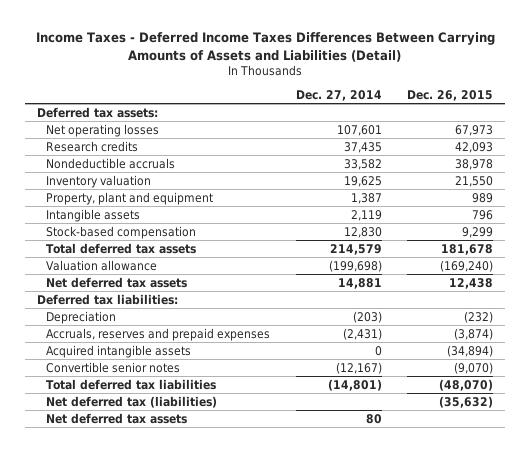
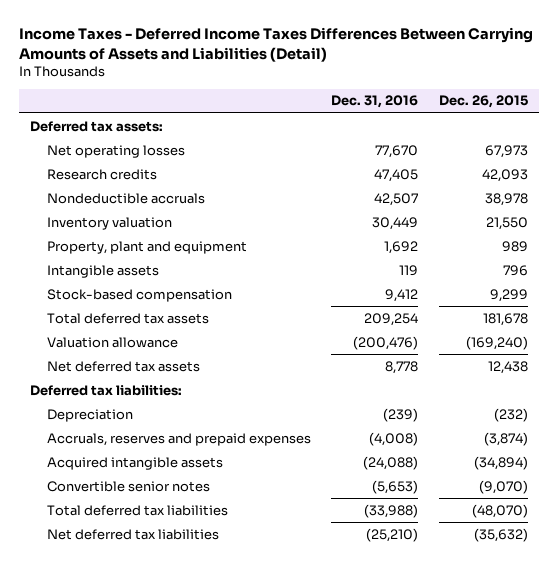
[295,89,382,101] Dec. 27, 2014 -> none
none -> [331,95,419,109] Dec. 31, 2016
[46,412,188,424] Net deferred tax assets -> none
[46,395,218,408] Net deferred tax (liabilities) -> [46,528,219,540] Net deferred tax liabilities

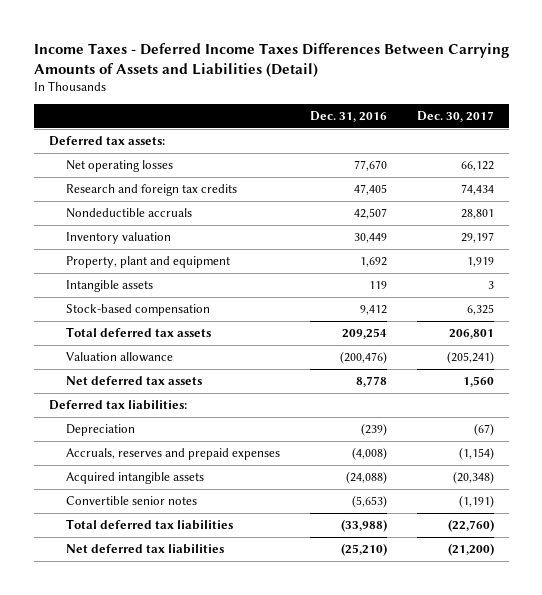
[439,95,529,109] Dec. 26, 2015 -> none
none -> [416,110,494,122] Dec. 30, 2017
[46,168,157,180] Research credits -> [65,184,237,197] Research and foreign tax credits

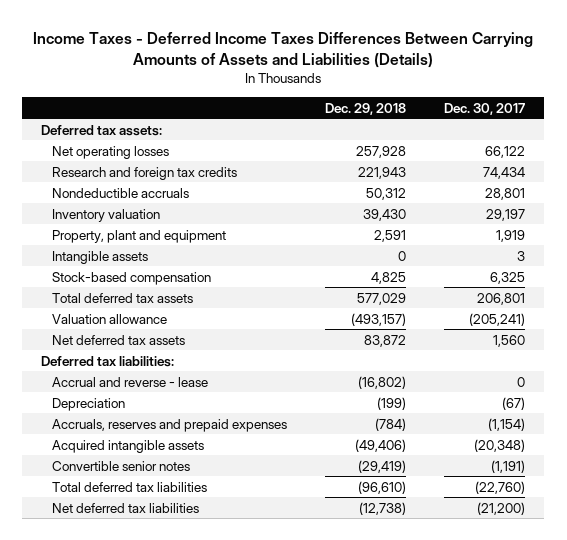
[33,42,509,78] Income Taxes - Deferred Income Taxes Differences Between Carrying Amounts of Assets and Liabilities (Detail) -> [33,31,534,68] Income Taxes - Deferred Income Taxes Differences Between Carrying Amounts of Assets and Liabilities (Details)
[309,110,387,122] Dec. 31, 2016 -> none
none -> [325,102,407,115] Dec. 29, 2018
none -> [52,376,209,387] Accrual and reverse - lease

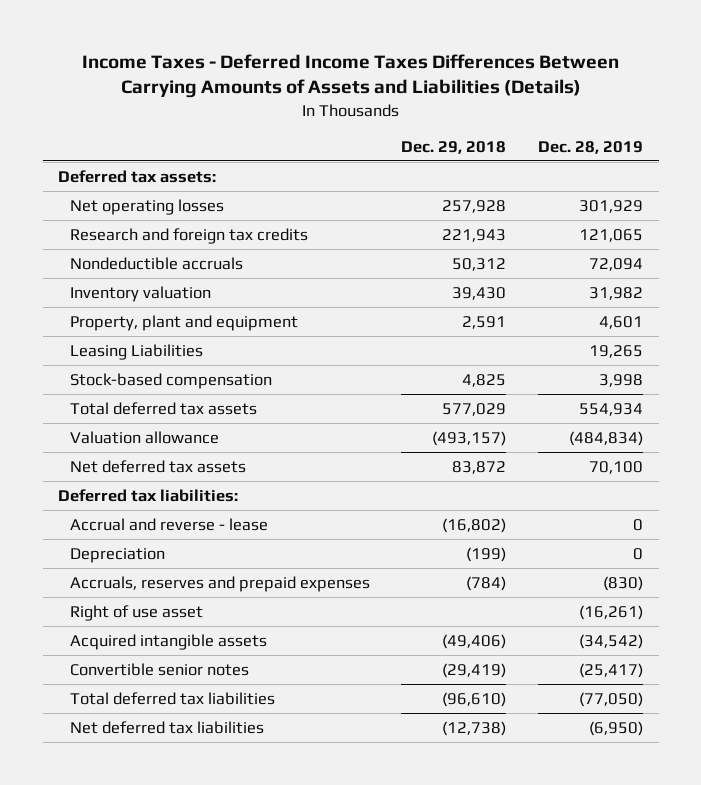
[444,102,526,115] Dec. 30, 2017 -> none
none -> [537,140,643,154] Dec. 28, 2019
[52,250,149,264] Intangible assets -> none
none -> [70,343,204,360] Leasing Liabilities
none -> [70,604,204,621] Right of use asset

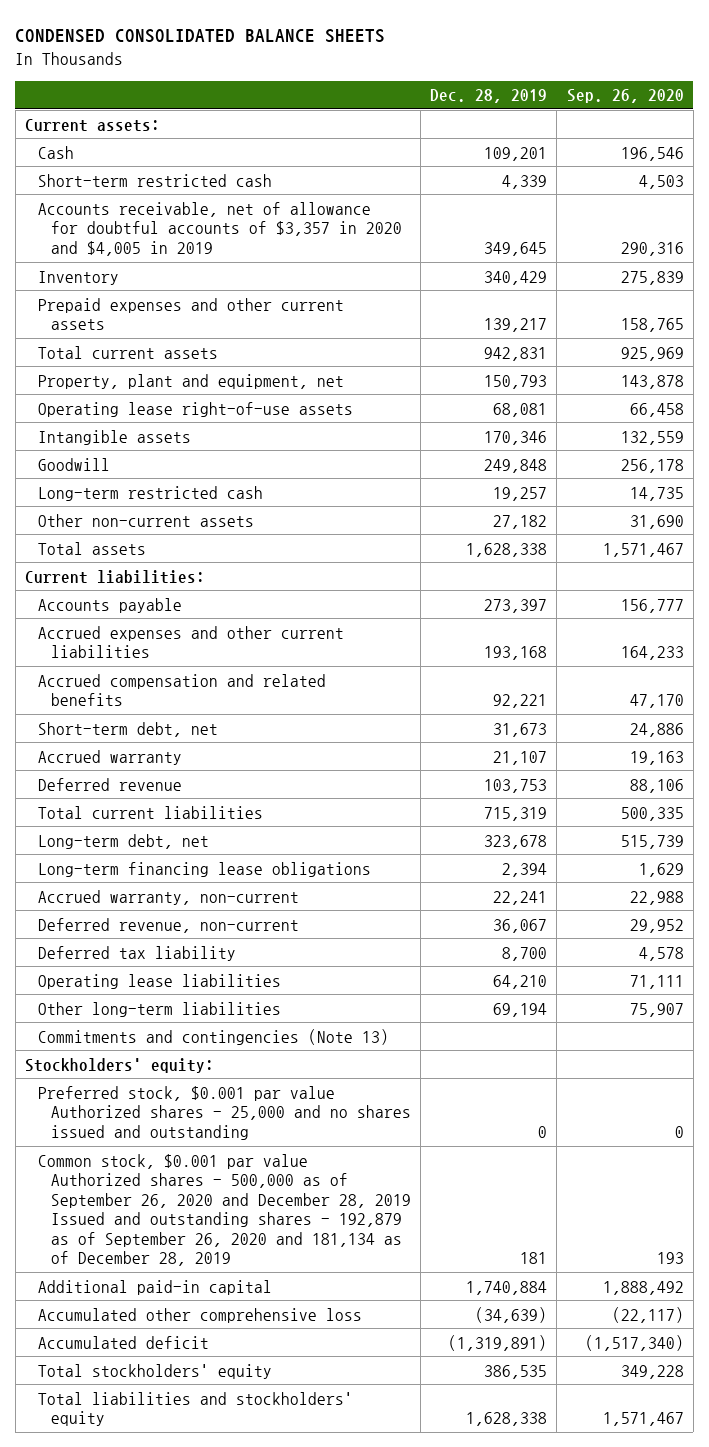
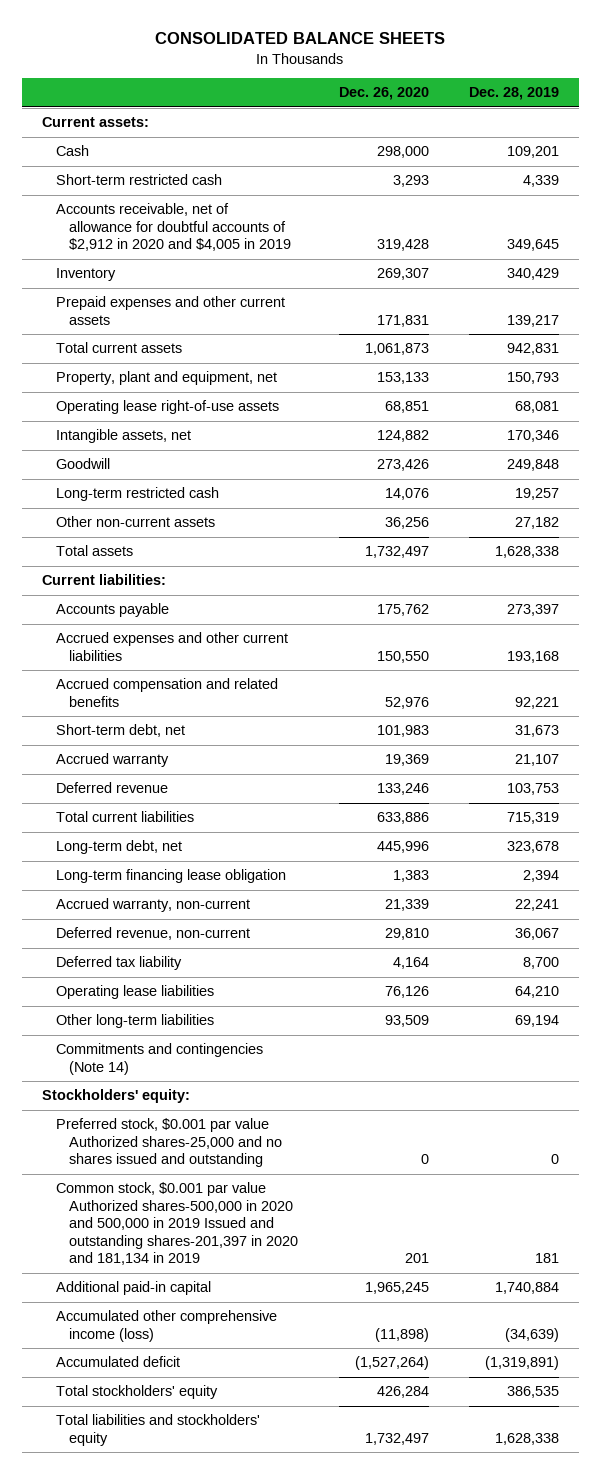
[15,29,386,44] CONDENSED CONSOLIDATED BALANCE SHEETS -> [155,32,446,45] CONSOLIDATED BALANCE SHEETS
[566,89,684,104] Sep. 26, 2020 -> none
none -> [338,87,429,101] Dec. 26, 2020
[38,201,402,256] Accounts receivable, net of allowance for doubtful accounts of $3,357 in 2020 and $4,005 in 2019 -> [55,203,292,252] Accounts receivable, net of allowance for doubtful accounts of $2,912 in 2020 and $4,005 in 2019
[38,429,192,445] Intangible assets -> [55,429,191,444] Intangible assets, net
[38,861,372,877] Long-term financing lease obligations -> [55,869,286,884] Long-term financing lease obligation
[38,1028,390,1045] Commitments and contingencies (Note 13) -> [55,1043,263,1075] Commitments and contingencies (Note 14)
[38,1085,411,1140] Preferred stock, $0.001 par value Authorized shares - 25,000 and no shares issued and outstanding -> [55,1118,283,1168] Preferred stock, $0.001 par value Authorized shares-25,000 and no shares issued and outstanding
[38,1153,411,1267] Common stock, $0.001 par value Authorized shares - 500,000 as of September 26, 2020 and December 28, 2019 Issued and outstanding shares - 192,879 as of September 26, 2020 and 181,134 as of December 28, 2019 -> [55,1182,299,1266] Common stock, $0.001 par value Authorized shares-500,000 in 2020 and 500,000 in 2019 Issued and outstanding shares-201,397 in 2020 and 181,134 in 2019
[38,1307,363,1323] Accumulated other comprehensive loss -> [55,1310,277,1342] Accumulated other comprehensive income (loss)

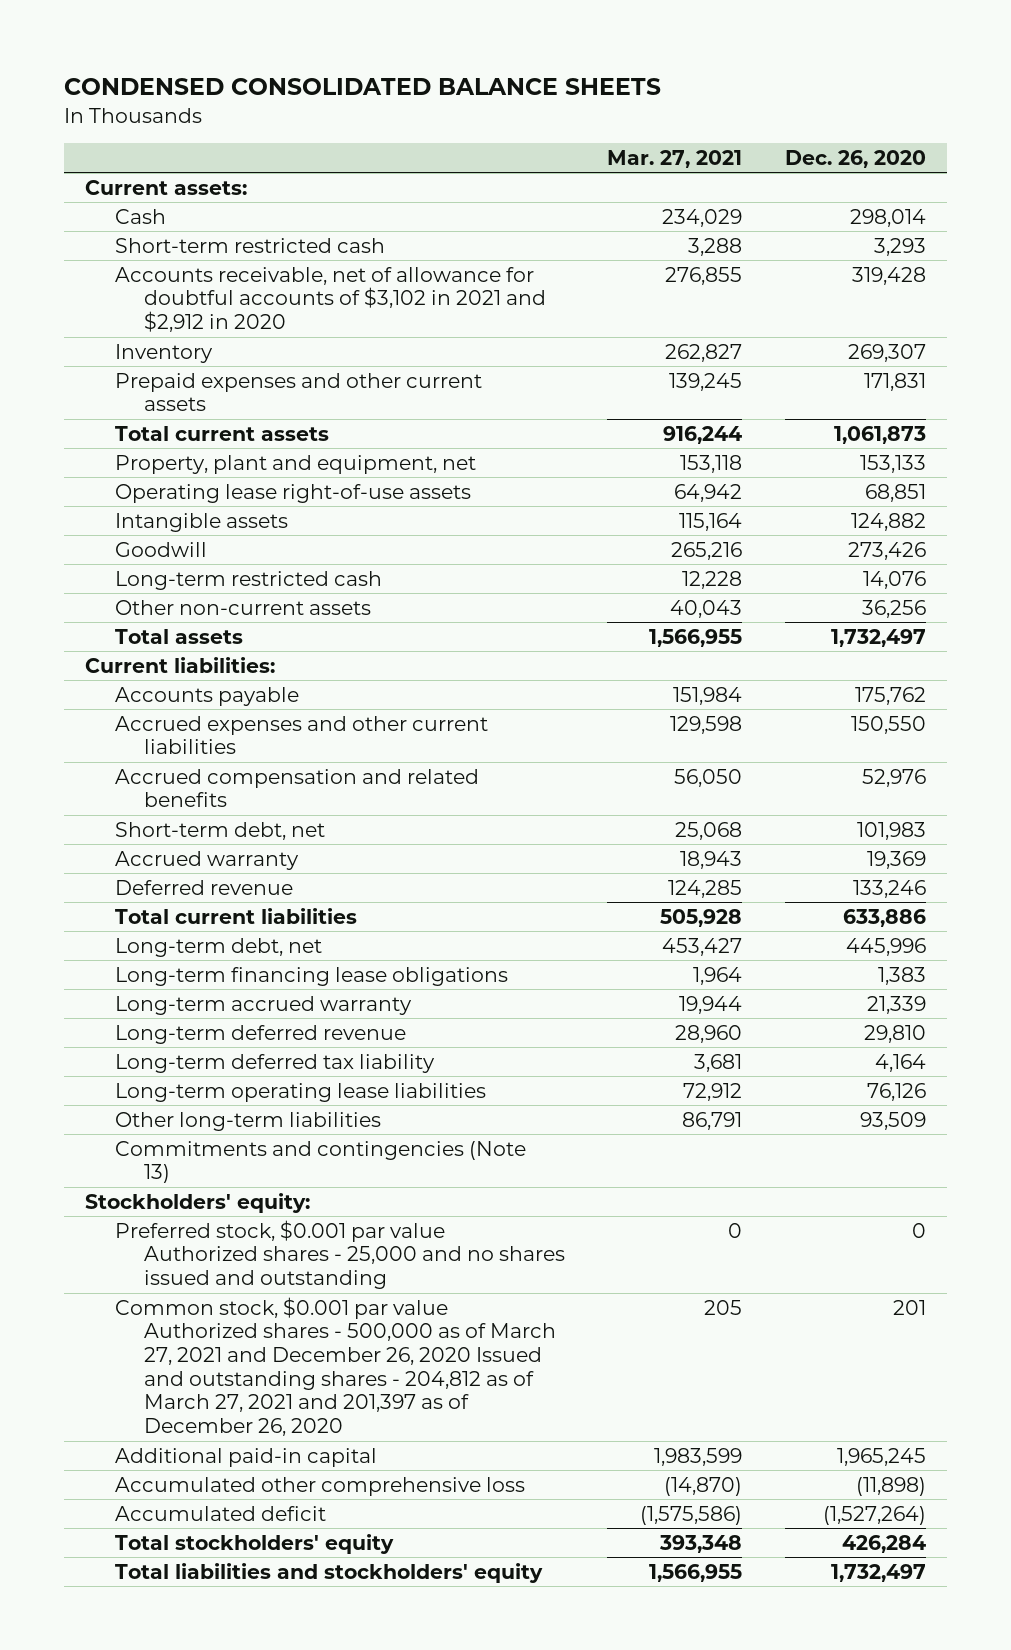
[155,32,446,45] CONSOLIDATED BALANCE SHEETS -> [63,78,661,96] CONDENSED CONSOLIDATED BALANCE SHEETS
[468,87,559,101] Dec. 28, 2019 -> none
none -> [607,149,743,168] Mar. 27, 2021
[376,146,429,159] 298,000 -> [849,208,926,227] 298,014
[55,203,292,252] Accounts receivable, net of allowance for doubtful accounts of $2,912 in 2020 and $4,005 in 2019 -> [114,266,547,333] Accounts receivable, net of allowance for doubtful accounts of $3,102 in 2021 and $2,912 in 2020
[55,429,191,444] Intangible assets, net -> [114,512,288,532] Intangible assets
[55,869,286,884] Long-term financing lease obligation -> [114,966,508,986] Long-term financing lease obligations
[55,898,250,913] Accrued warranty, non-current -> [114,995,412,1015] Long-term accrued warranty
[55,927,250,941] Deferred revenue, non-current -> [114,1024,406,1044] Long-term deferred revenue
[55,956,182,971] Deferred tax liability -> [114,1053,435,1073] Long-term deferred tax liability
[55,985,214,1000] Operating lease liabilities -> [114,1082,486,1102] Long-term operating lease liabilities
[55,1043,263,1075] Commitments and contingencies (Note 14) -> [114,1140,526,1184] Commitments and contingencies (Note 13)
[55,1118,283,1168] Preferred stock, $0.001 par value Authorized shares-25,000 and no shares issued and outstanding -> [114,1219,566,1290] Preferred stock, $0.001 par value Authorized shares - 25,000 and no shares issued and outstanding
[55,1182,299,1266] Common stock, $0.001 par value Authorized shares-500,000 in 2020 and 500,000 in 2019 Issued and outstanding shares-201,397 in 2020 and 181,134 in 2019 -> [114,1296,557,1437] Common stock, $0.001 par value Authorized shares - 500,000 as of March 27, 2021 and December 26, 2020 Issued and outstanding shares - 204,812 as of March 27, 2021 and 201,397 as of December 26, 2020
[55,1310,277,1342] Accumulated other comprehensive income (loss) -> [114,1476,525,1496] Accumulated other comprehensive loss

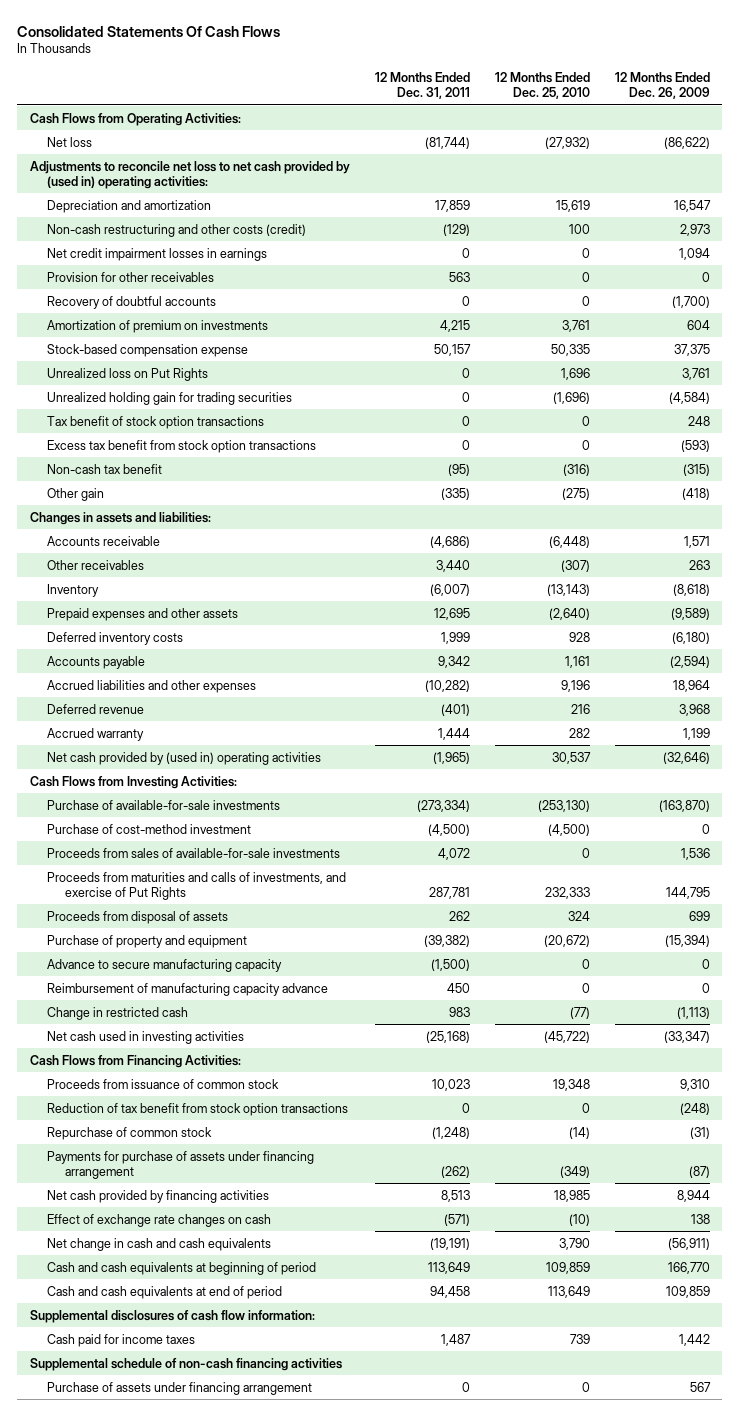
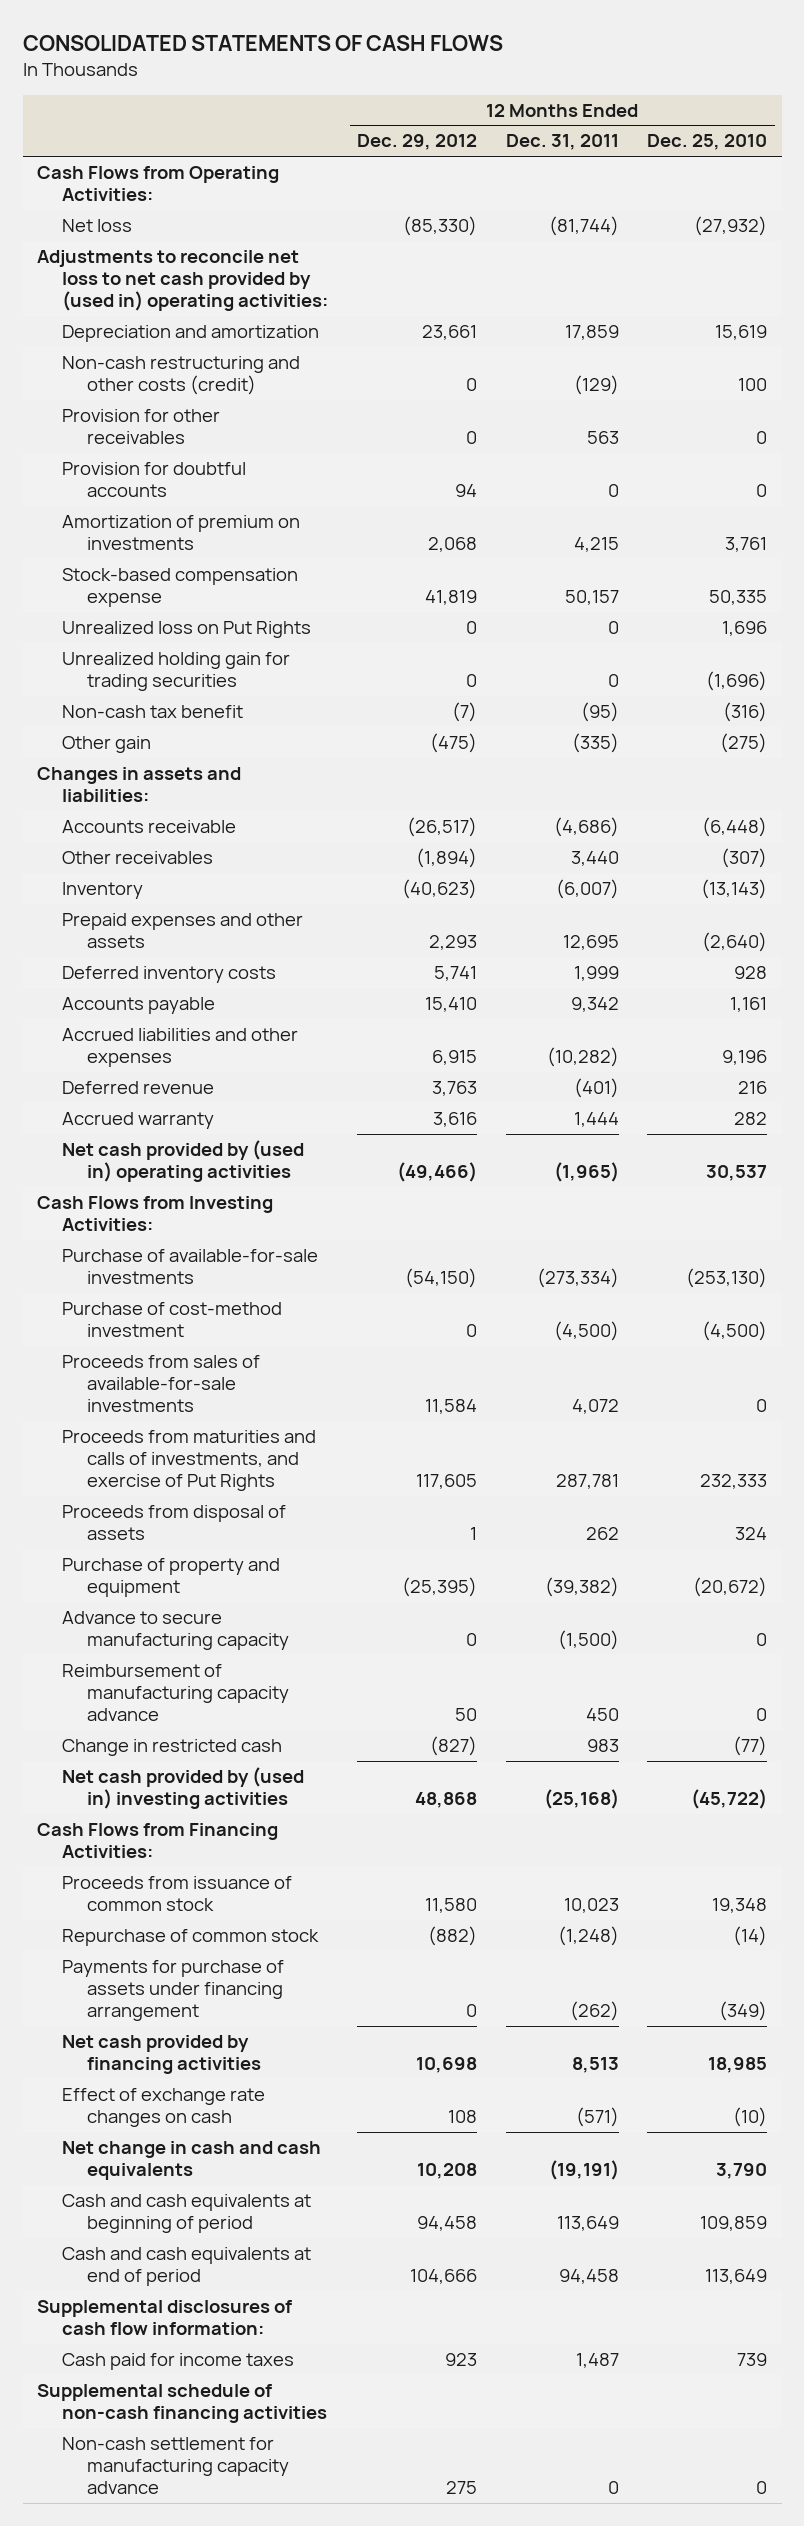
[17,25,281,37] Consolidated Statements Of Cash Flows -> [22,35,503,52] CONSOLIDATED STATEMENTS OF CASH FLOWS
[614,72,710,100] 12 Months Ended Dec. 26, 2009 -> none
none -> [356,134,477,151] Dec. 29, 2012
[47,247,268,261] Net credit impairment losses in earnings -> none
[47,295,217,309] Recovery of doubtful accounts -> none
none -> [62,462,247,498] Provision for doubtful accounts
[47,415,265,429] Tax benefit of stock option transactions -> none
[47,439,317,453] Excess tax benefit from stock option transactions -> none
[47,1030,245,1044] Net cash used in investing activities -> [62,1767,305,1810] Net cash provided by (used in) investing activities
[47,1102,349,1116] Reduction of tax benefit from stock option transactions -> none
[47,1381,313,1395] Purchase of assets under financing arrangement -> none
none -> [62,2437,290,2495] Non-cash settlement for manufacturing capacity advance

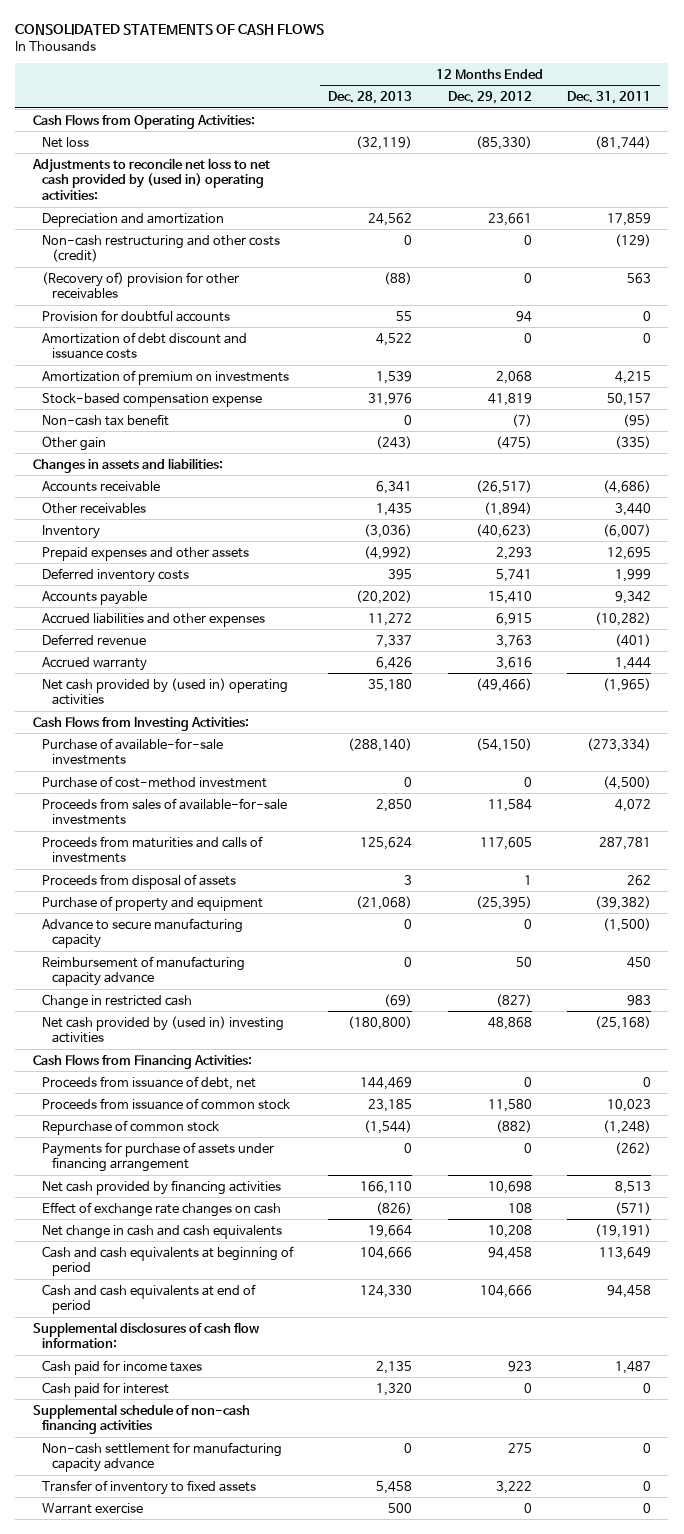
[647,134,768,151] Dec. 25, 2010 -> none
none -> [328,91,413,105] Dec. 28, 2013
[62,409,221,445] Provision for other receivables -> [42,271,240,300] (Recovery of) provision for other receivables
none -> [42,331,248,360] Amortization of debt discount and issuance costs
[62,621,312,639] Unrealized loss on Put Rights -> none
[62,652,291,692] Unrealized holding gain for trading securities -> none
[62,1430,317,1492] Proceeds from maturities and calls of investments, and exercise of Put Rights -> [42,835,264,864] Proceeds from maturities and calls of investments
none -> [42,1075,257,1090] Proceeds from issuance of debt, net
none -> [42,1381,170,1397] Cash paid for interest
none -> [42,1479,257,1495] Transfer of inventory to fixed assets
none -> [42,1502,144,1514] Warrant exercise

